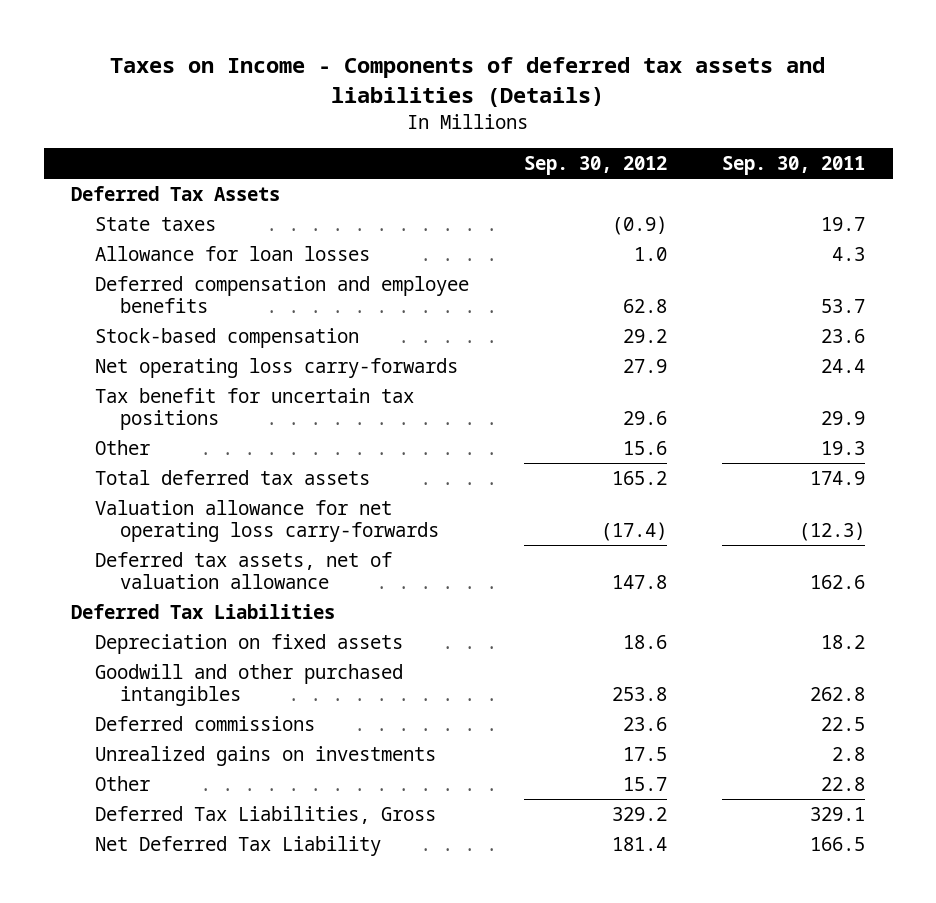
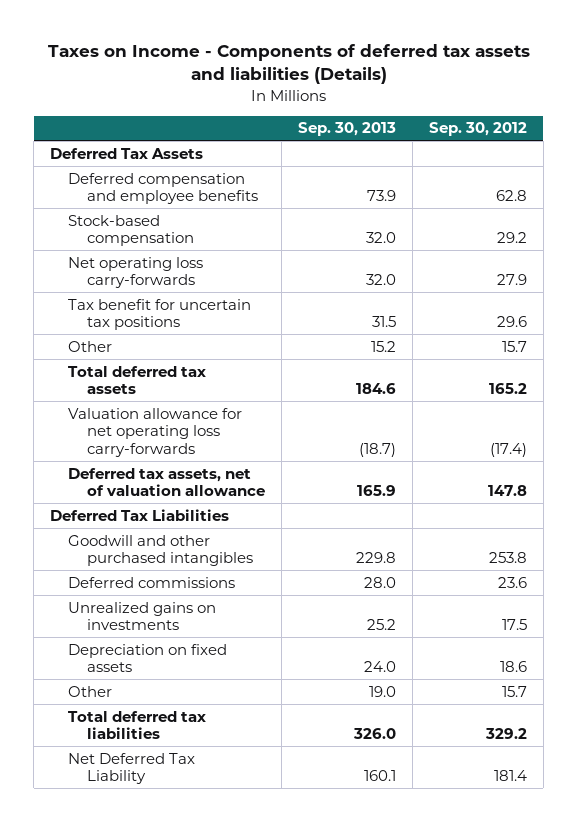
[722,156,866,176] Sep. 30, 2011 -> none
none -> [297,122,396,137] Sep. 30, 2013
[95,216,217,231] State taxes -> none
[95,245,371,261] Allowance for loan losses -> none
[623,440,668,455] 15.6 -> [501,340,527,352] 15.7
[95,633,404,654] Depreciation on fixed assets -> [68,643,228,673] Depreciation on fixed assets
[95,805,437,824] Deferred Tax Liabilities, Gross -> [68,710,207,740] Total deferred tax liabilities

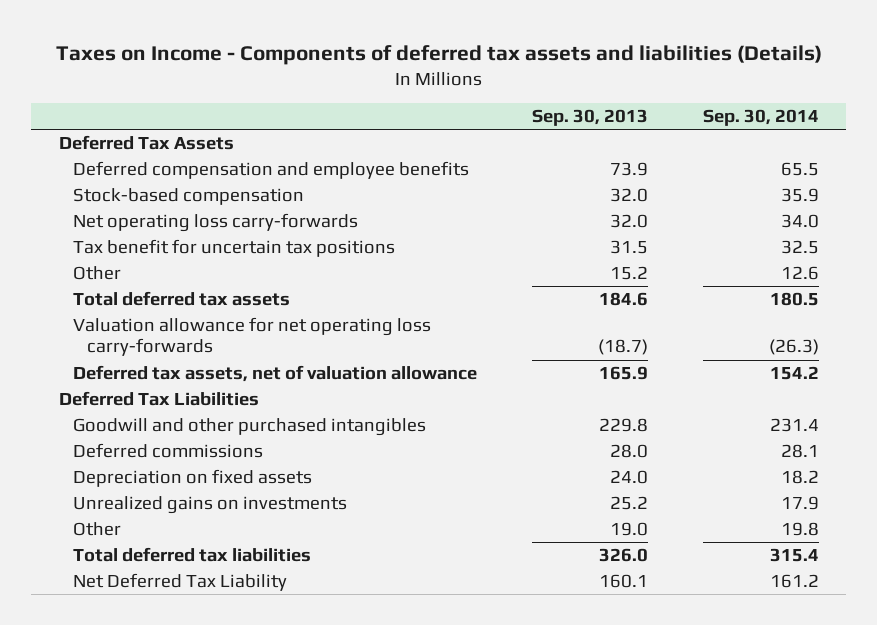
[428,122,527,137] Sep. 30, 2012 -> none
none -> [702,108,819,126] Sep. 30, 2014
[68,601,217,631] Unrealized gains on investments -> [72,496,347,515] Unrealized gains on investments

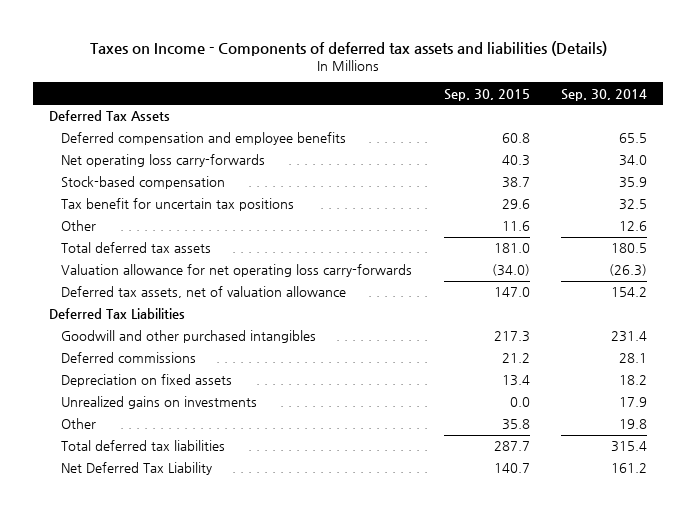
[531,108,648,126] Sep. 30, 2013 -> none
none -> [443,88,530,101] Sep. 30, 2015
[72,188,304,206] Stock-based compensation -> [60,176,225,190] Stock-based compensation

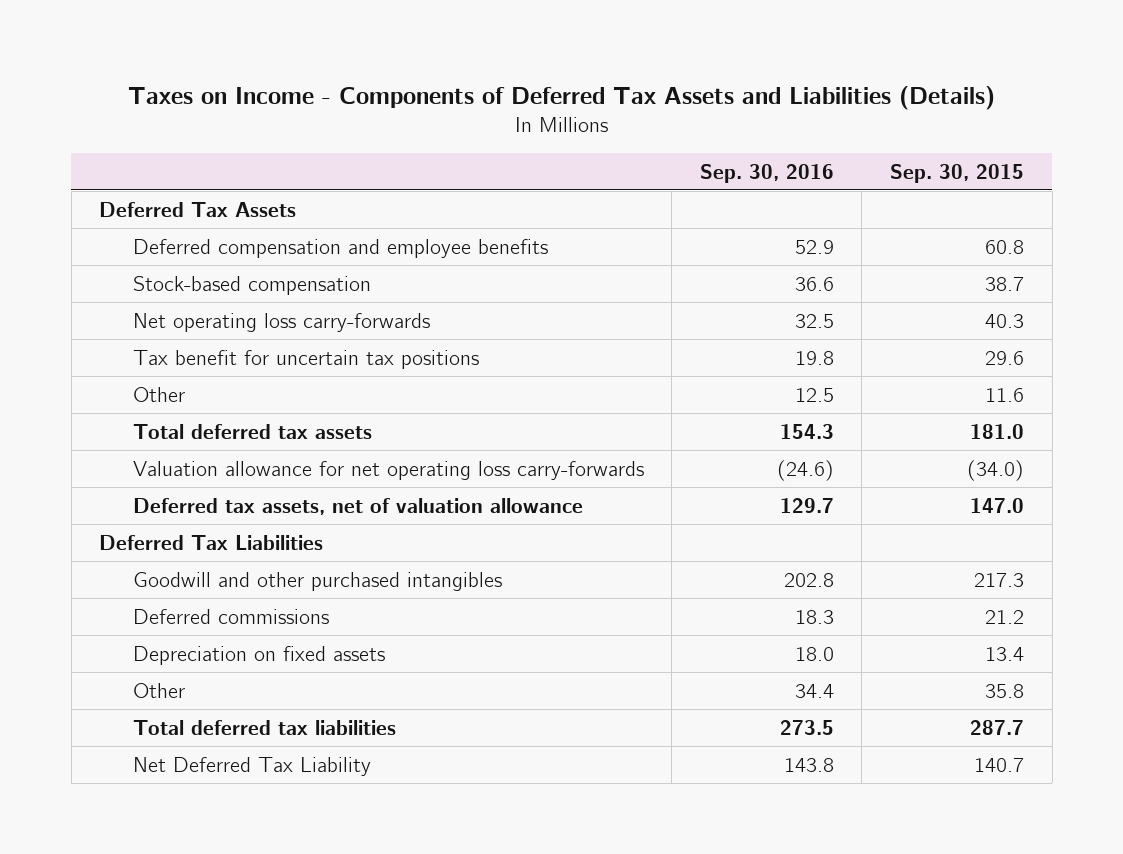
[89,40,607,56] Taxes on Income - Components of deferred tax assets and liabilities (Details) -> [127,85,995,110] Taxes on Income - Components of Deferred Tax Assets and Liabilities (Details)
[561,88,648,101] Sep. 30, 2014 -> none
none -> [699,163,834,183] Sep. 30, 2016
[60,154,265,168] Net operating loss carry-forwards -> [132,312,430,332] Net operating loss carry-forwards
[60,396,257,410] Unrealized gains on investments -> none

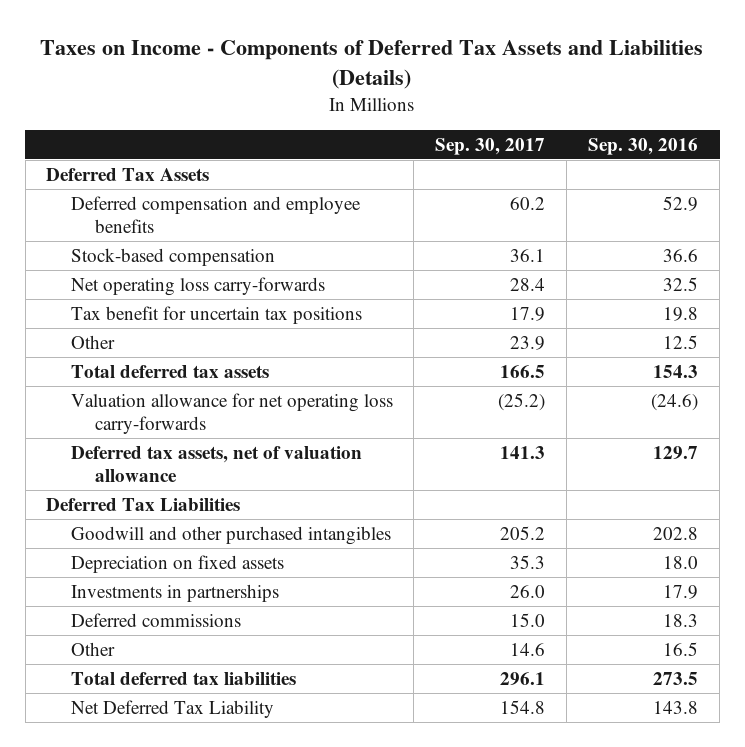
[889,163,1024,183] Sep. 30, 2015 -> none
none -> [435,137,546,155] Sep. 30, 2017
none -> [70,583,279,602] Investments in partnerships
[132,608,329,624] Deferred commissions -> [70,612,241,627] Deferred commissions
[794,683,834,698] 34.4 -> [663,641,699,656] 16.5

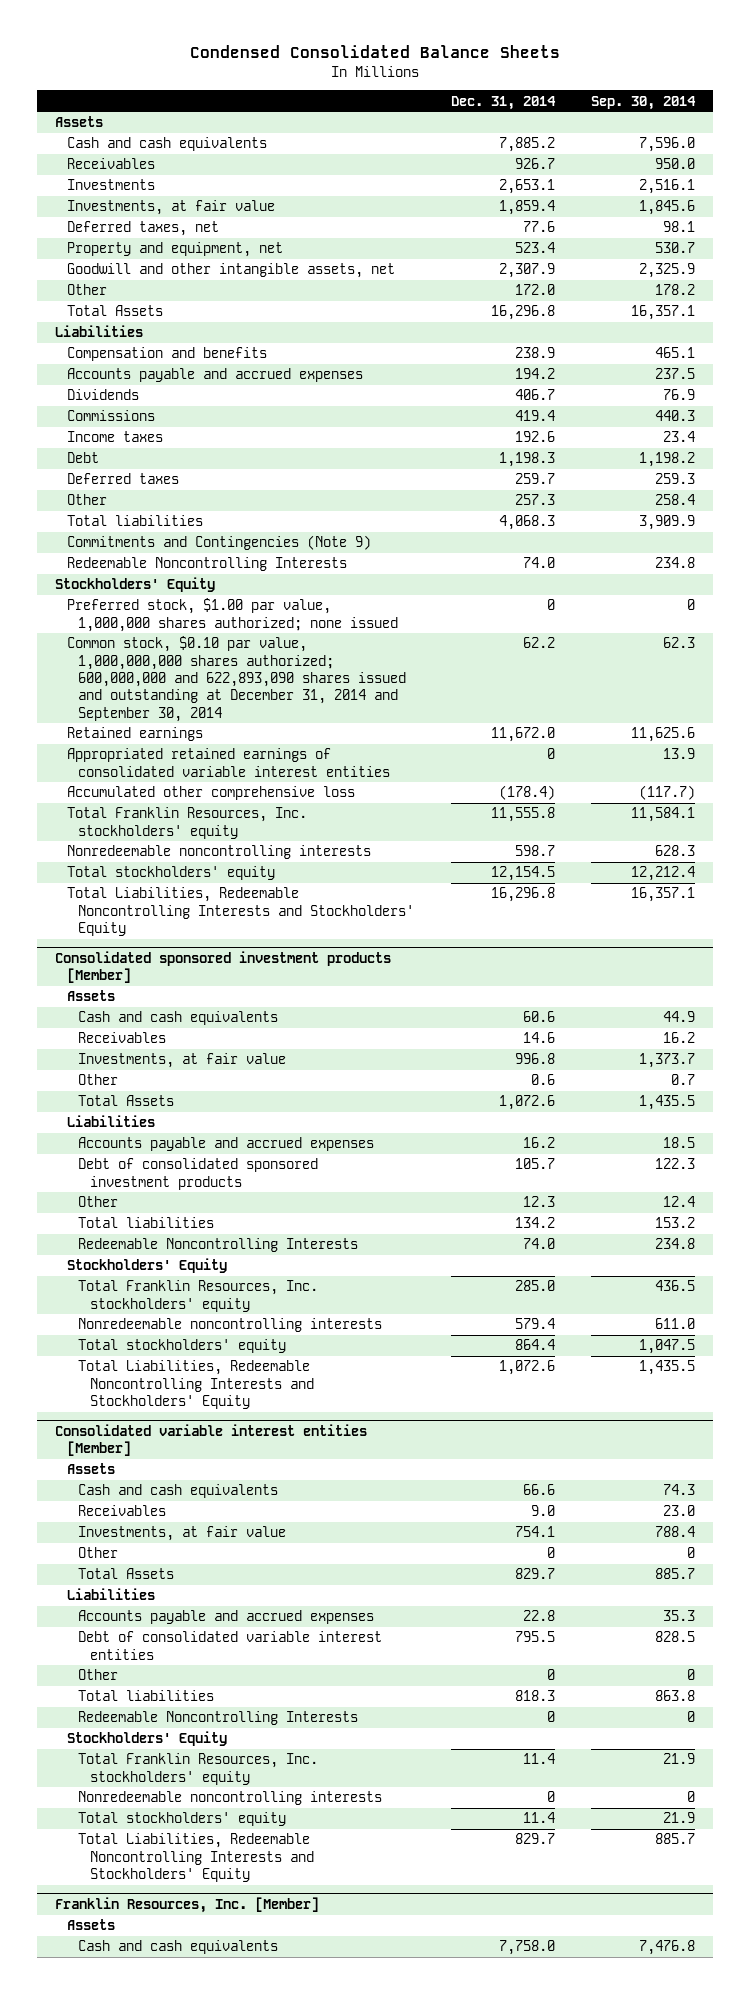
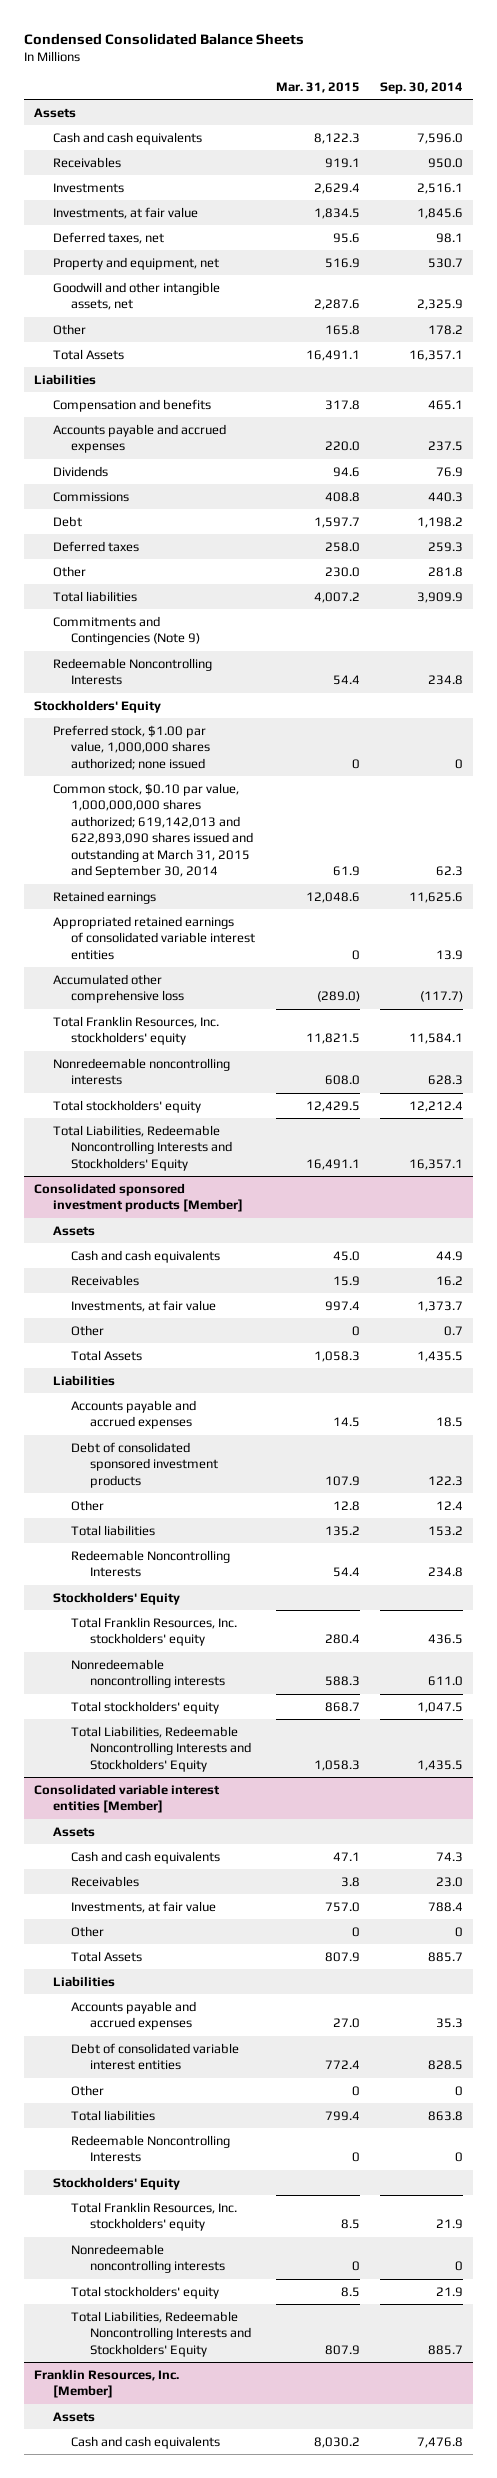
[450,95,556,110] Dec. 31, 2014 -> none
none -> [275,81,360,93] Mar. 31, 2015
[66,431,163,443] Income taxes -> none
[654,494,695,506] 258.4 -> [427,566,463,577] 281.8
[66,636,407,722] Common stock, $0.10 par value, 1,000,000,000 shares authorized; 600,000,000 and 622,893,090 shares issued and outstanding at December 31, 2014 and September 30, 2014 -> [52,782,254,879] Common stock, $0.10 par value, 1,000,000,000 shares authorized; 619,142,013 and 622,893,090 shares issued and outstanding at March 31, 2015 and September 30, 2014

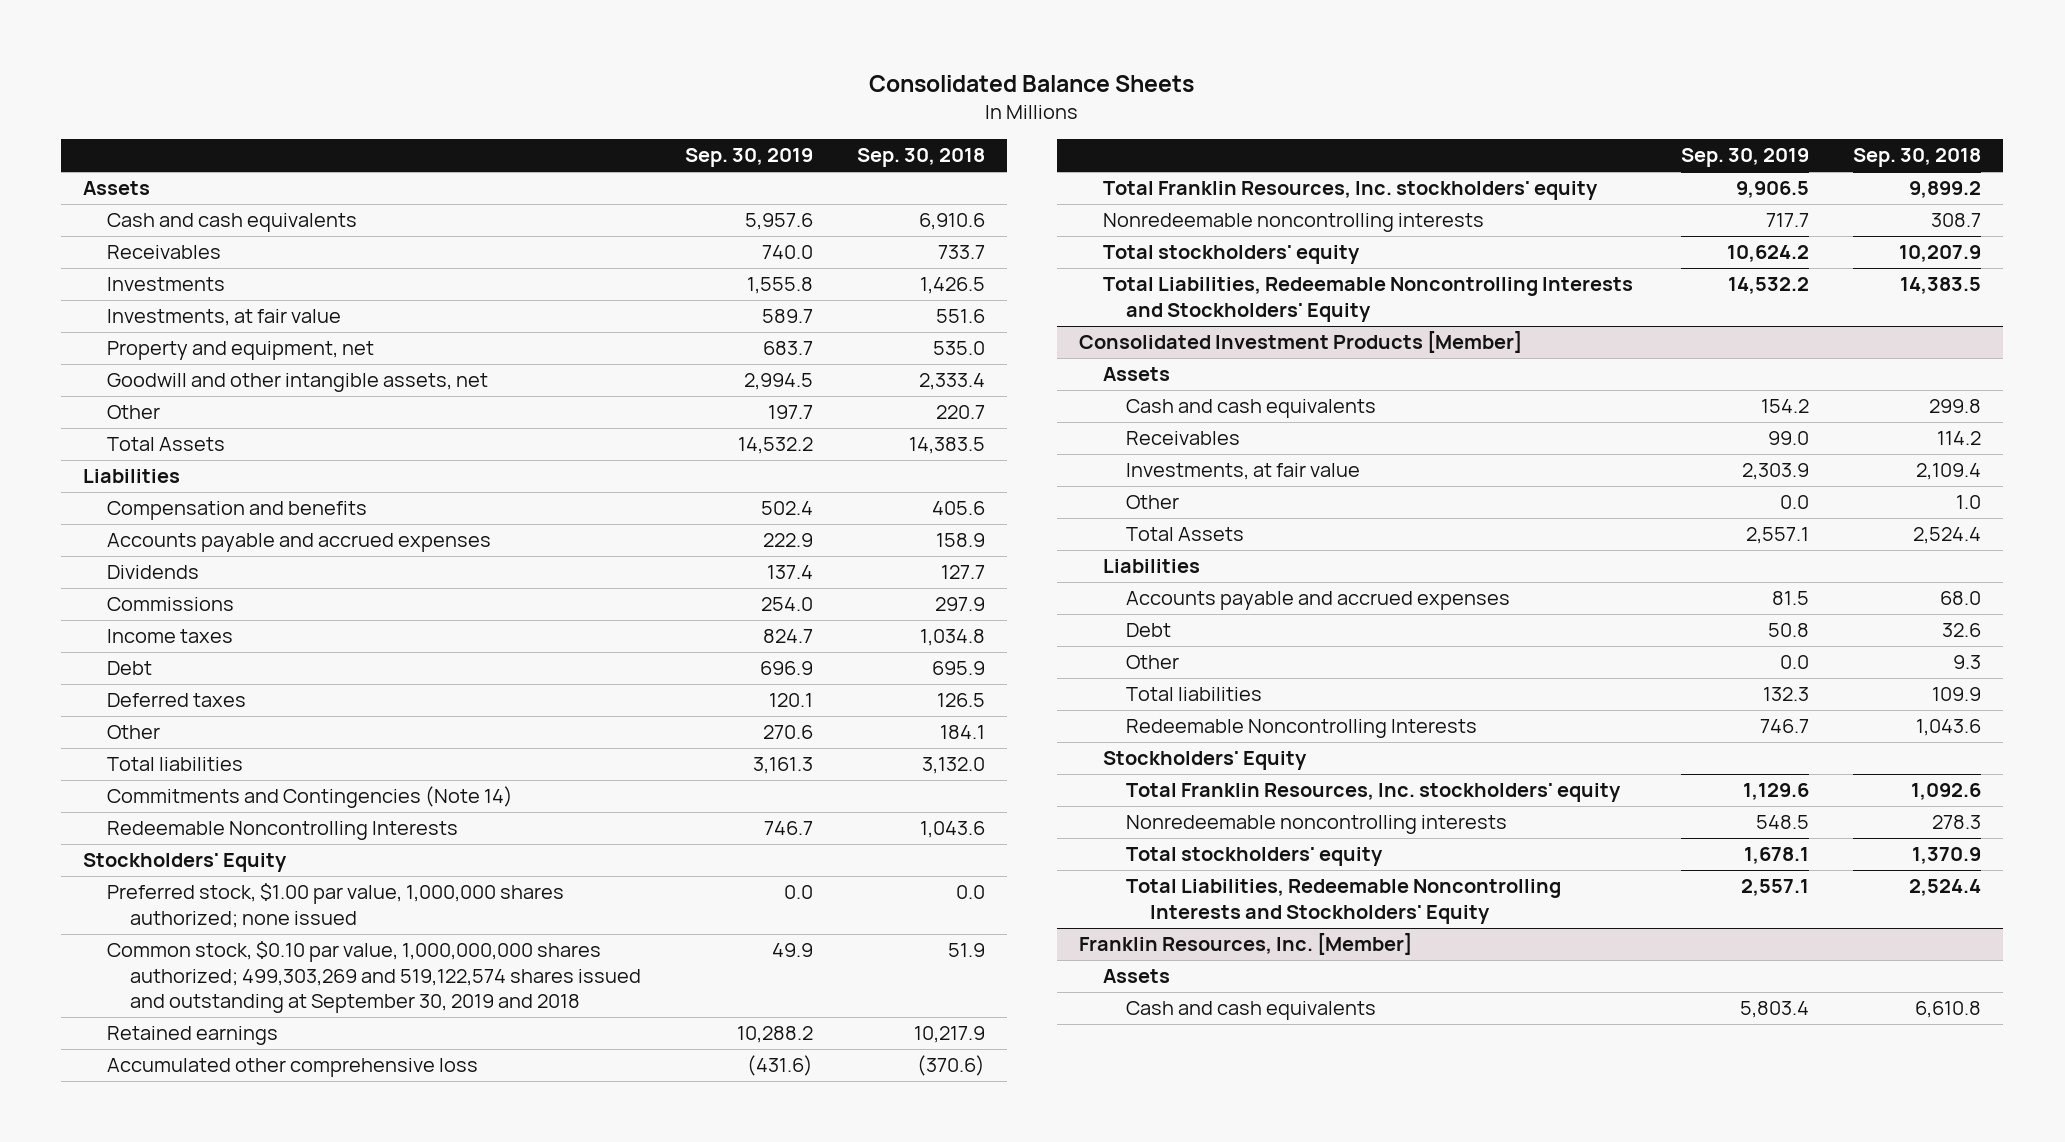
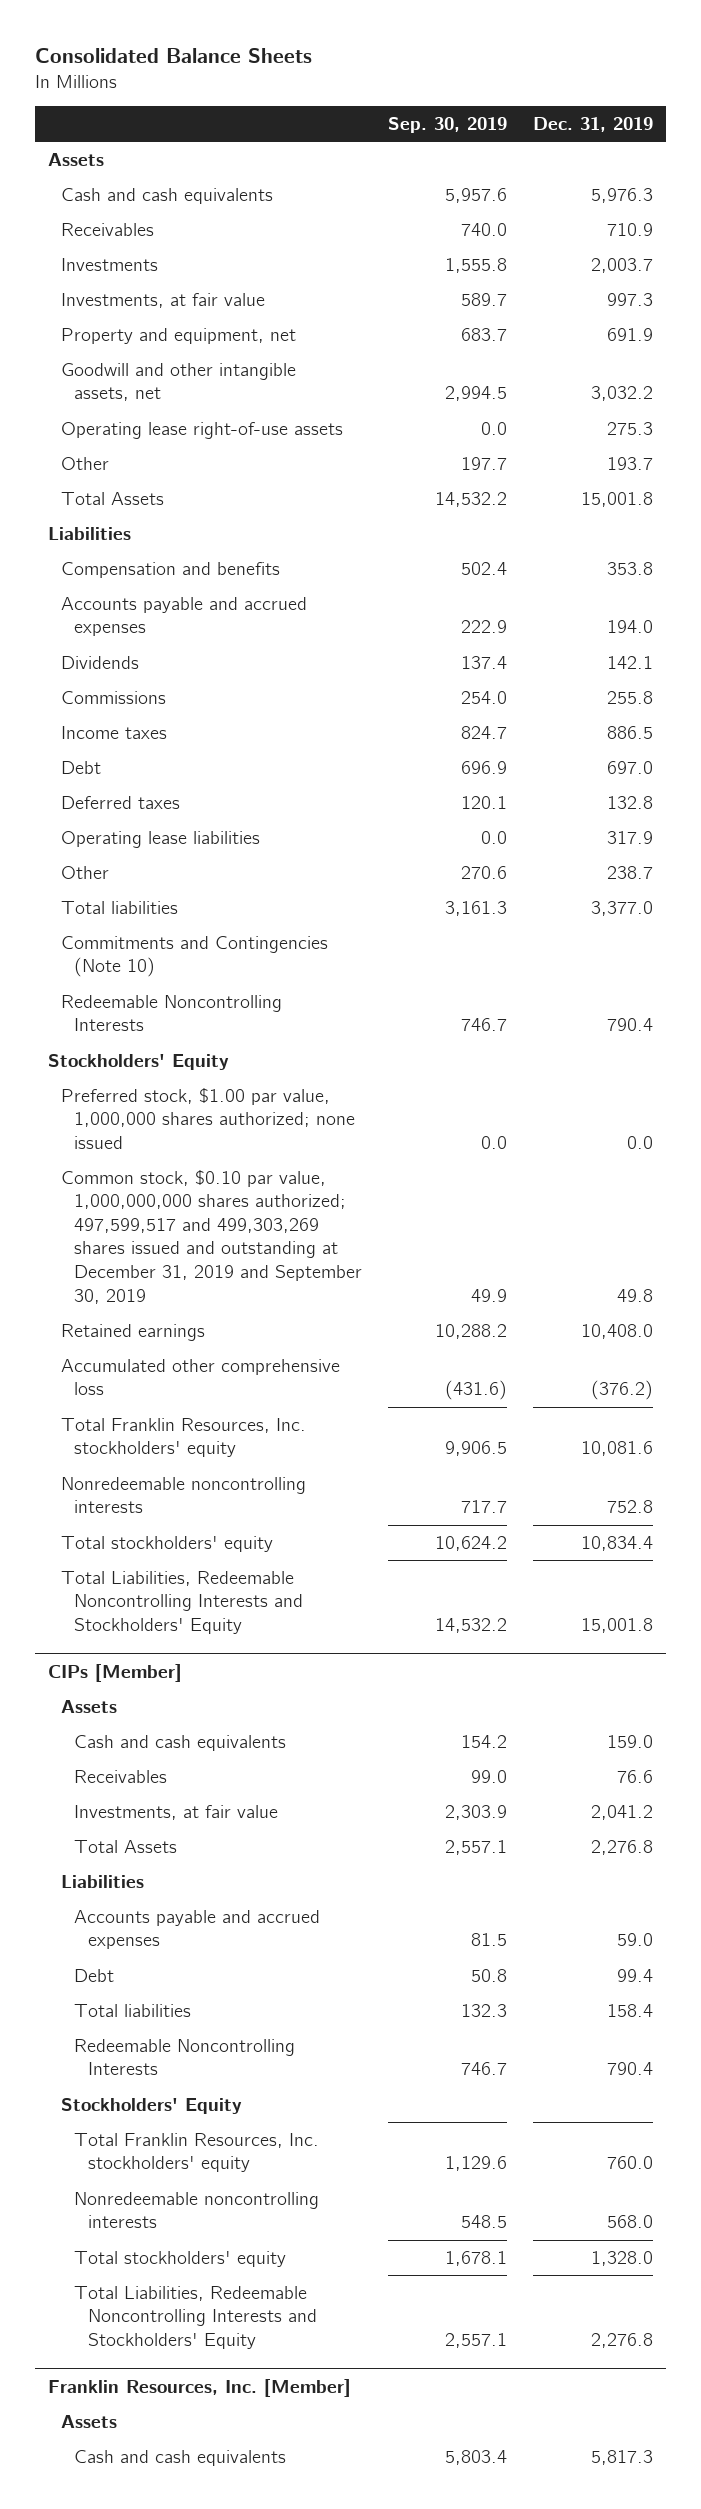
[857,148,986,168] Sep. 30, 2018 -> none
none -> [533,117,654,133] Dec. 31, 2019
none -> [61,421,344,439] Operating lease right-of-use assets
none -> [61,830,261,848] Operating lease liabilities
[106,786,513,809] Commitments and Contingencies (Note 14) -> [61,935,329,978] Commitments and Contingencies (Note 10)
[106,941,642,1013] Common stock, $0.10 par value, 1,000,000,000 shares authorized; 499,303,269 and 519,122,574 shares issued and outstanding at September 30, 2019 and 2018 -> [61,1169,363,1304] Common stock, $0.10 par value, 1,000,000,000 shares authorized; 497,599,517 and 499,303,269 shares issued and outstanding at December 31, 2019 and September 30, 2019
[1079,331,1523,354] Consolidated Investment Products [Member] -> [47,1663,182,1682] CIPs [Member]
[1126,495,1180,510] Other -> none
[1126,655,1180,670] Other -> none

